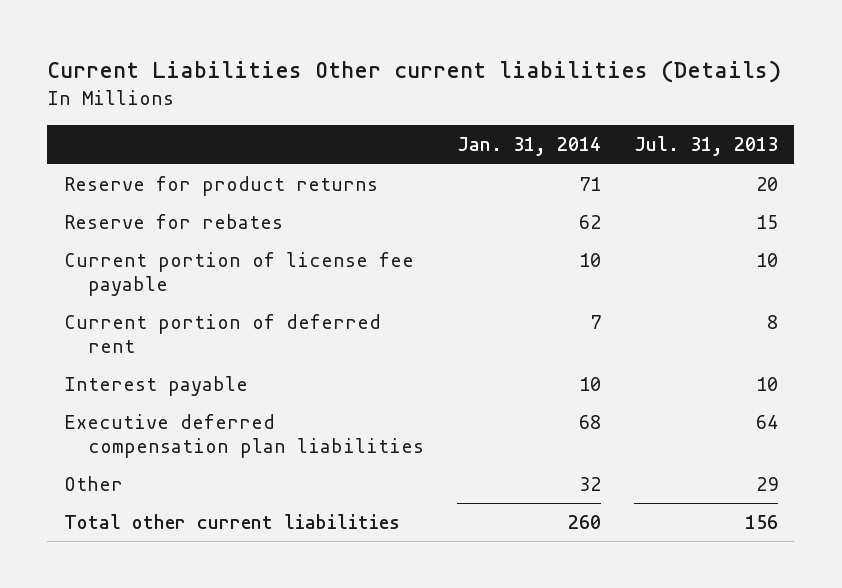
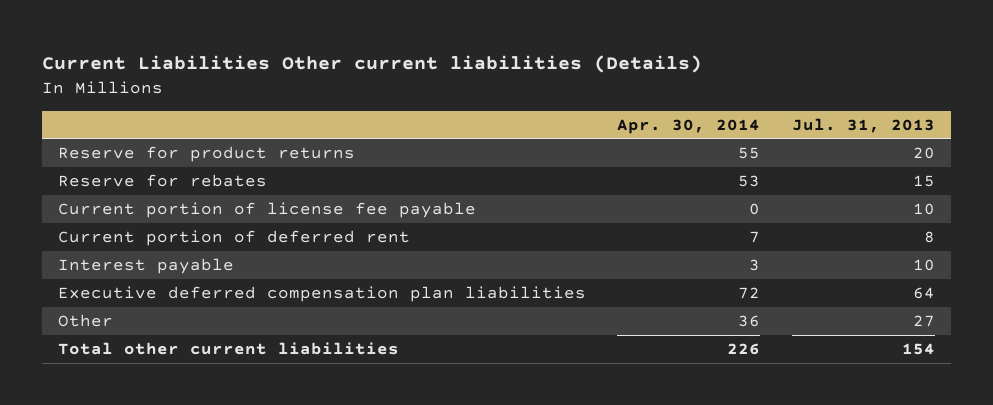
[456,137,601,157] Jan. 31, 2014 -> none
none -> [617,118,761,134] Apr. 30, 2014
[755,477,778,492] 29 -> [913,315,936,328] 27
[744,515,778,530] 156 -> [902,343,936,356] 154

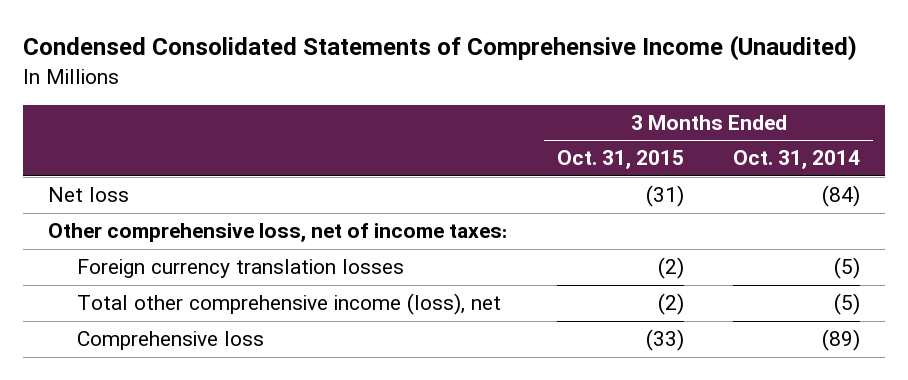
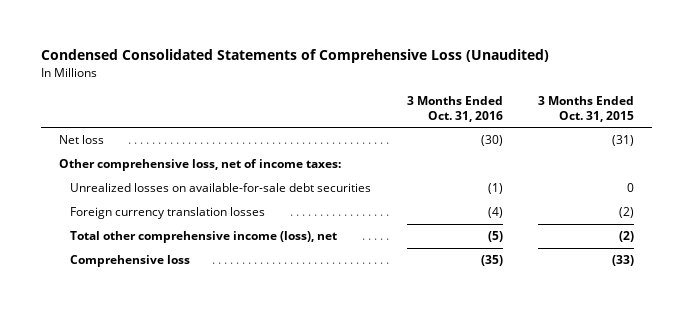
[22,35,857,62] Condensed Consolidated Statements of Comprehensive Income (Unaudited) -> [41,49,550,64] Condensed Consolidated Statements of Comprehensive Loss (Unaudited)
[733,150,861,170] Oct. 31, 2014 -> none
none -> [406,96,503,122] 3 Months Ended Oct. 31, 2016
none -> [69,183,371,193] Unrealized losses on available-for-sale debt securities

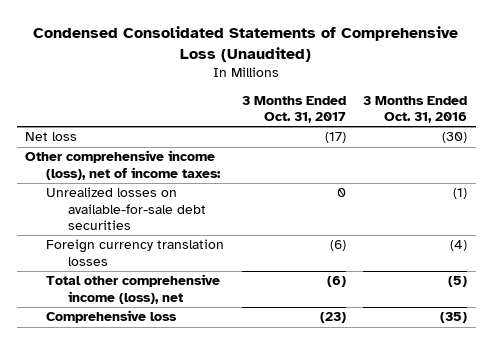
[538,96,635,122] 3 Months Ended Oct. 31, 2015 -> none
none -> [241,95,346,123] 3 Months Ended Oct. 31, 2017
[59,159,342,172] Other comprehensive loss, net of income taxes: -> [25,150,222,180] Other comprehensive income (loss), net of income taxes:

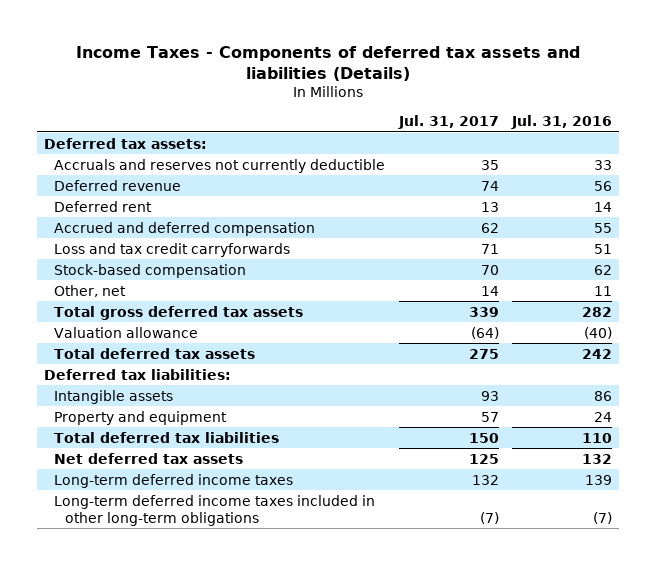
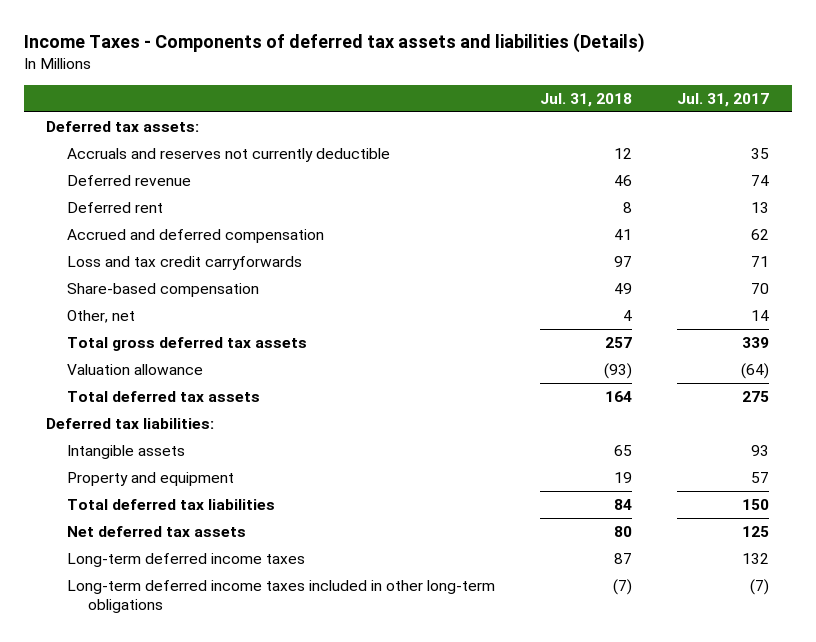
[511,114,613,129] Jul. 31, 2016 -> none
none -> [540,92,633,107] Jul. 31, 2018
[54,263,247,278] Stock-based compensation -> [67,282,260,297] Share-based compensation

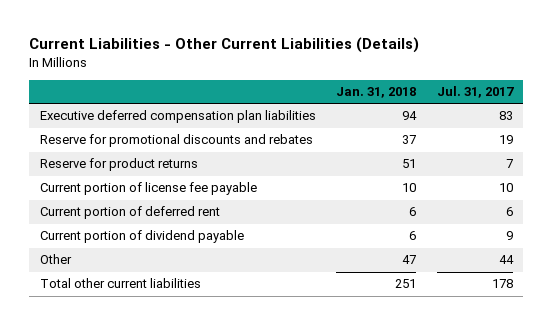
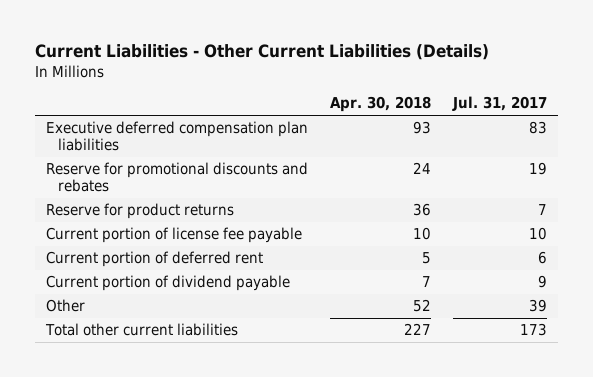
[336,87,417,99] Jan. 31, 2018 -> none
none -> [330,96,432,113] Apr. 30, 2018
[498,255,514,265] 44 -> [529,299,548,313] 39
[491,279,513,289] 178 -> [520,323,548,337] 173

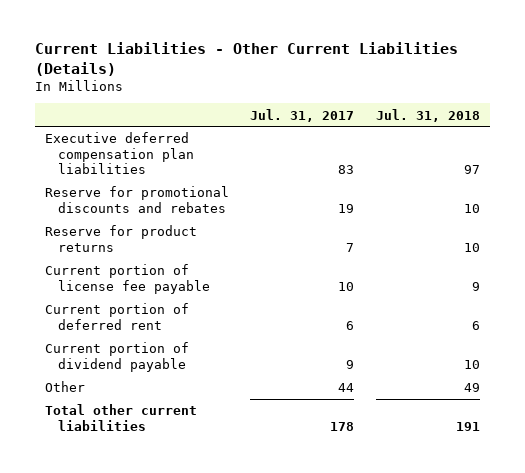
[330,96,432,113] Apr. 30, 2018 -> none
none -> [375,108,480,122] Jul. 31, 2018
[529,299,548,313] 39 -> [338,383,355,393] 44
[520,323,548,337] 173 -> [330,421,355,431] 178

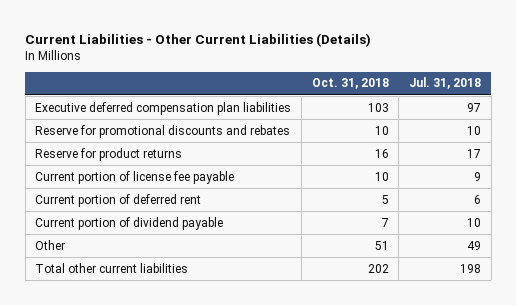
[250,108,355,122] Jul. 31, 2017 -> none
none -> [311,78,389,90] Oct. 31, 2018
[463,242,480,252] 10 -> [466,148,481,158] 17
[455,421,480,431] 191 -> [459,263,481,273] 198

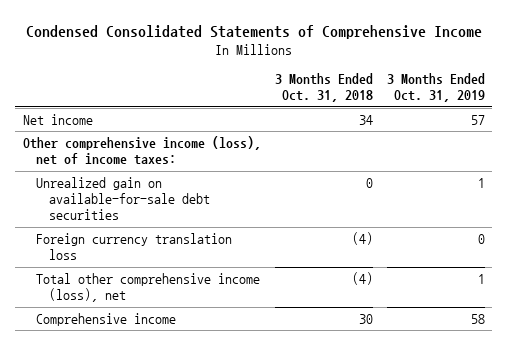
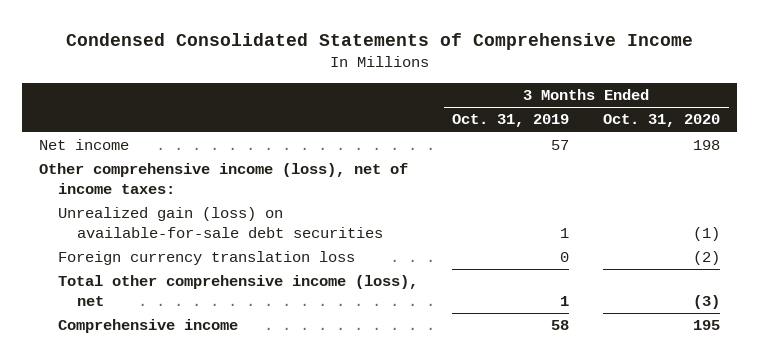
[274,73,373,103] 3 Months Ended Oct. 31, 2018 -> none
none -> [603,114,721,128] Oct. 31, 2020
[35,176,211,221] Unrealized gain on available-for-sale debt securities -> [58,207,383,239] Unrealized gain (loss) on available-for-sale debt securities

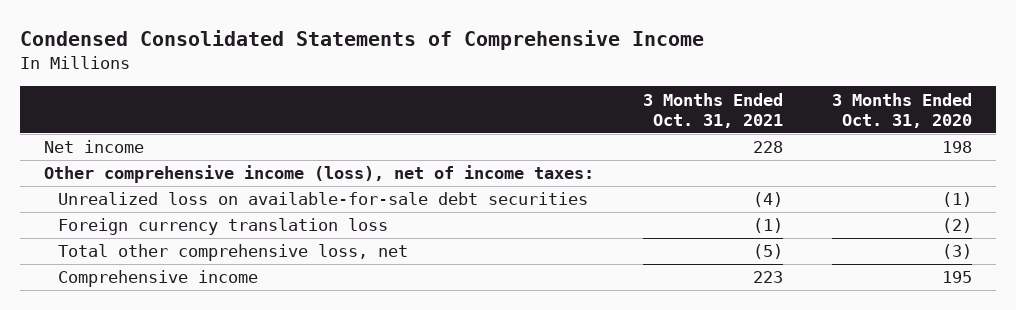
[452,114,570,128] Oct. 31, 2019 -> none
none -> [643,92,784,128] 3 Months Ended Oct. 31, 2021
[58,207,383,239] Unrealized gain (loss) on available-for-sale debt securities -> [58,192,589,206] Unrealized loss on available-for-sale debt securities
[58,275,419,307] Total other comprehensive income (loss), net -> [58,244,409,262] Total other comprehensive loss, net

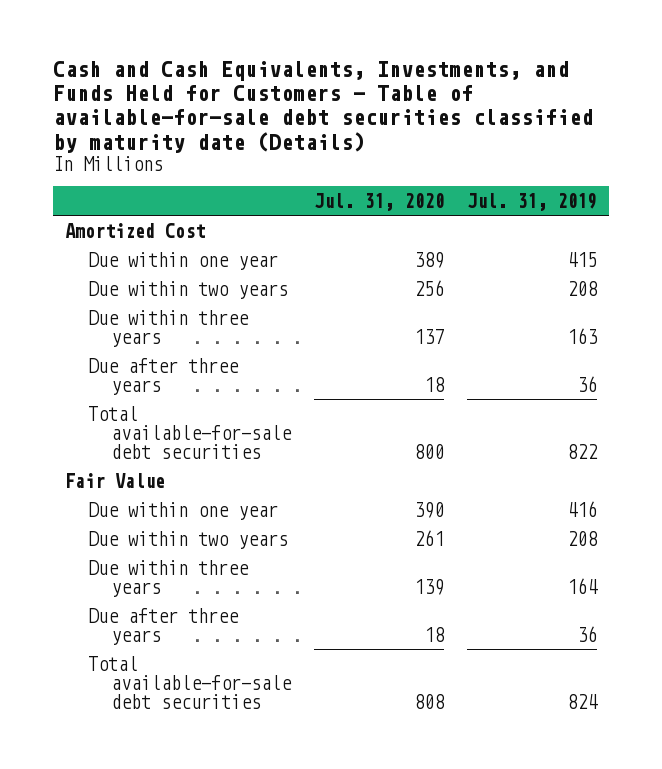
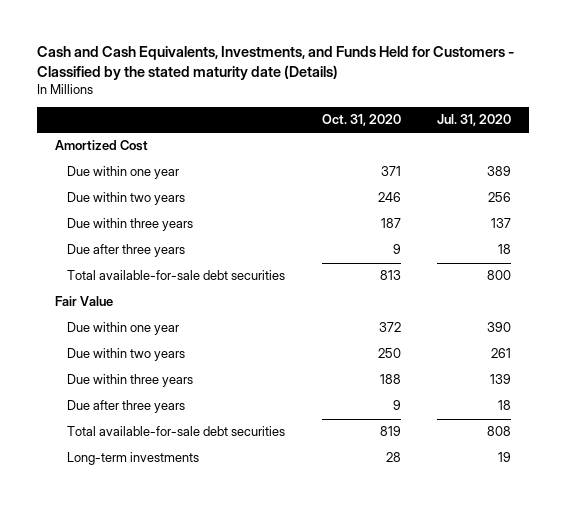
[53,61,594,153] Cash and Cash Equivalents, Investments, and Funds Held for Customers - Table of available-for-sale debt securities classified by maturity date (Details) -> [37,45,515,80] Cash and Cash Equivalents, Investments, and Funds Held for Customers - Classified by the stated maturity date (Details)
[466,192,597,211] Jul. 31, 2019 -> none
none -> [321,114,401,127] Oct. 31, 2020
none -> [67,452,200,466] Long-term investments

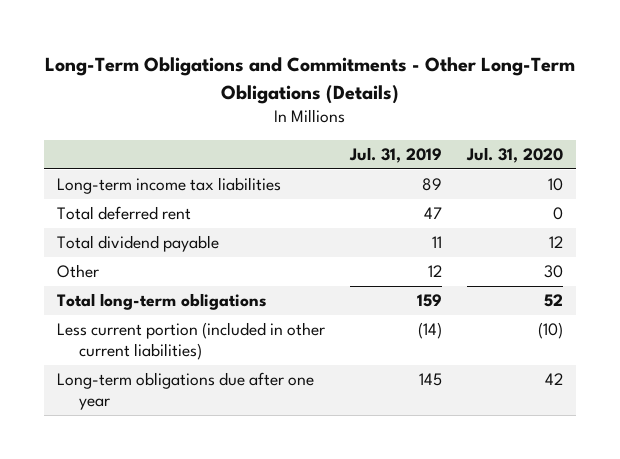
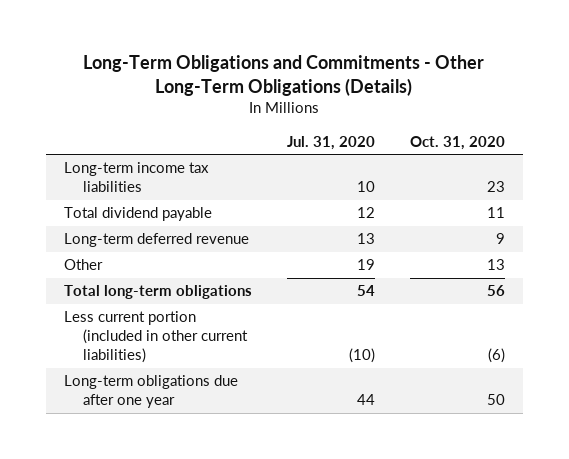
[349,147,443,164] Jul. 31, 2019 -> none
none -> [409,135,505,150] Oct. 31, 2020
[56,206,191,221] Total deferred rent -> none
none -> [63,233,249,248] Long-term deferred revenue
[544,265,564,279] 30 -> [356,259,375,271] 19
[544,294,564,308] 52 -> [356,285,375,297] 54
[545,373,564,386] 42 -> [356,394,375,406] 44

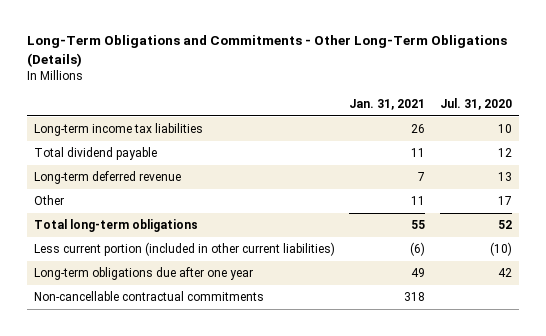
[409,135,505,150] Oct. 31, 2020 -> none
none -> [349,98,426,110] Jan. 31, 2021
[356,259,375,271] 19 -> [497,196,512,206] 17
[356,285,375,297] 54 -> [497,220,512,230] 52
[356,394,375,406] 44 -> [497,268,512,278] 42
none -> [34,291,265,302] Non-cancellable contractual commitments

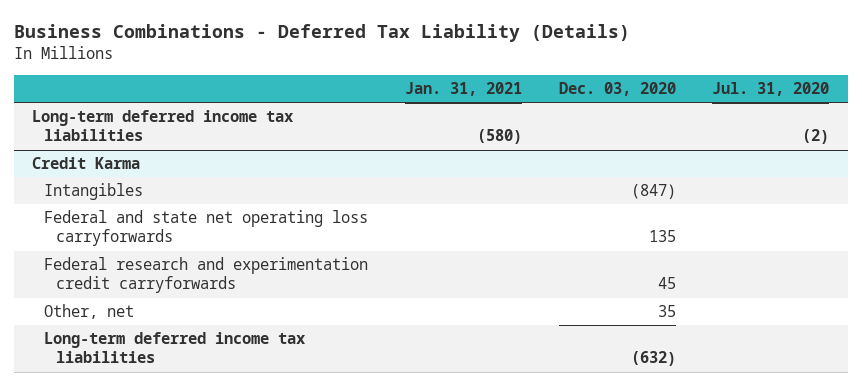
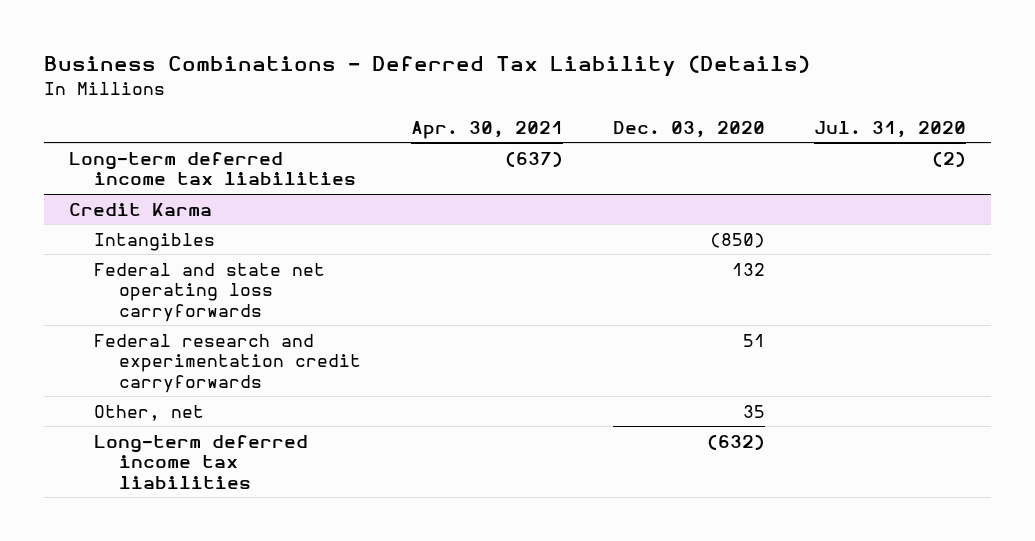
[404,82,522,97] Jan. 31, 2021 -> none
none -> [410,121,563,140] Apr. 30, 2021
[630,184,676,200] (847) -> [709,232,765,248] (850)
[648,230,676,243] 135 -> [731,262,765,276] 132
[657,277,676,290] 45 -> [742,333,765,347] 51

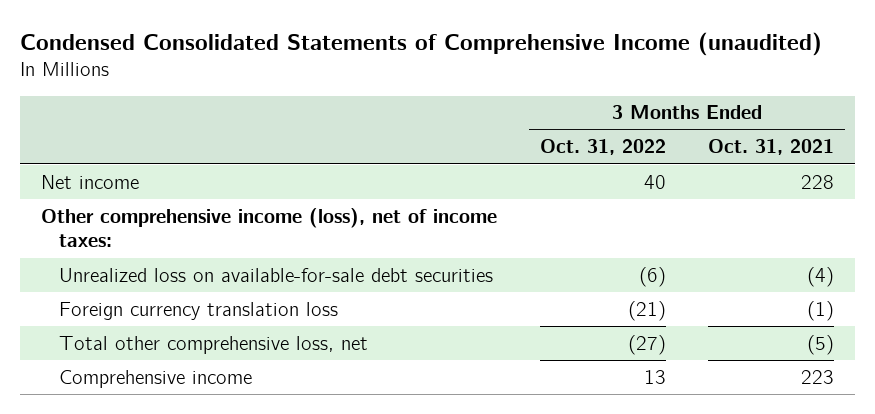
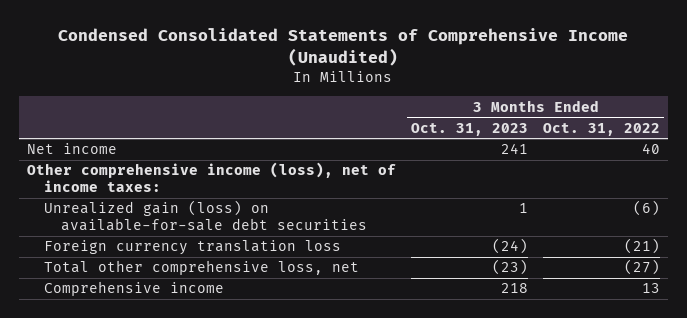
[19,31,822,56] Condensed Consolidated Statements of Comprehensive Income (unaudited) -> [58,28,629,67] Condensed Consolidated Statements of Comprehensive Income (Unaudited)
[708,139,835,156] Oct. 31, 2021 -> none
none -> [410,122,528,136] Oct. 31, 2023
[58,267,493,282] Unrealized loss on available-for-sale debt securities -> [43,200,368,232] Unrealized gain (loss) on available-for-sale debt securities

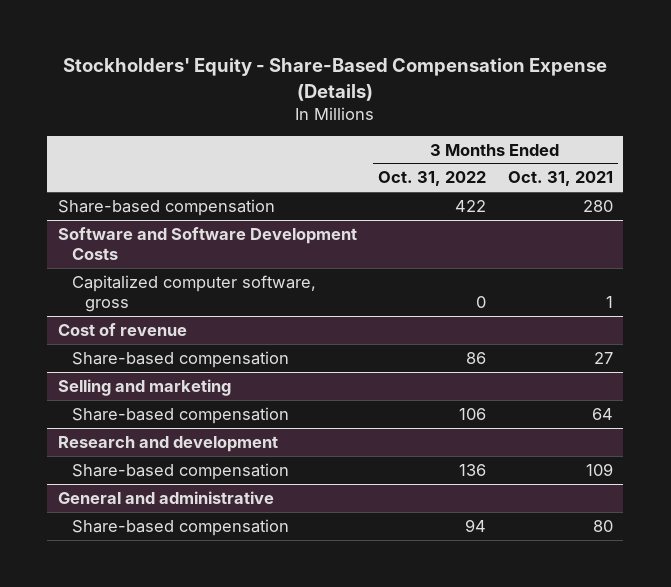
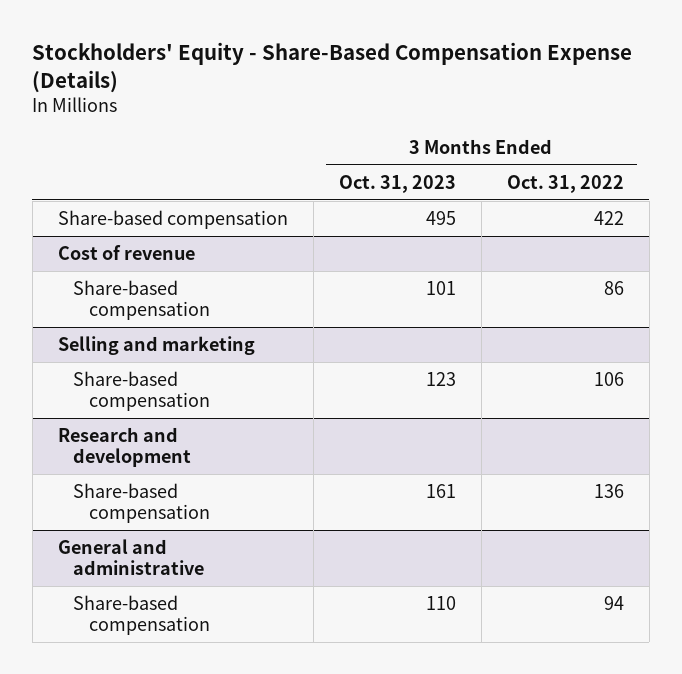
[507,171,613,187] Oct. 31, 2021 -> none
none -> [338,174,456,193] Oct. 31, 2023
[57,226,357,261] Software and Software Development Costs -> none
[71,274,316,313] Capitalized computer software, gross -> none

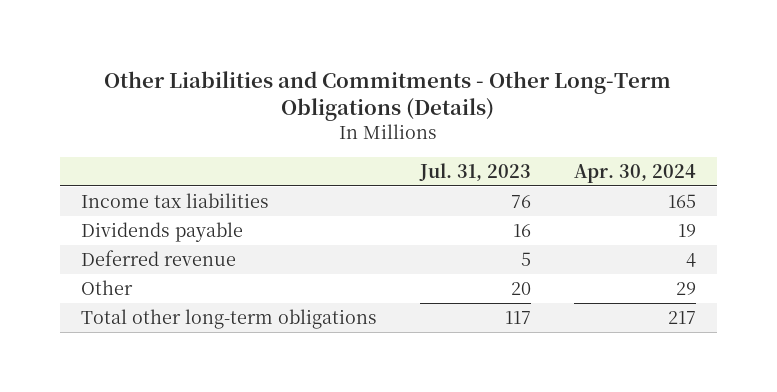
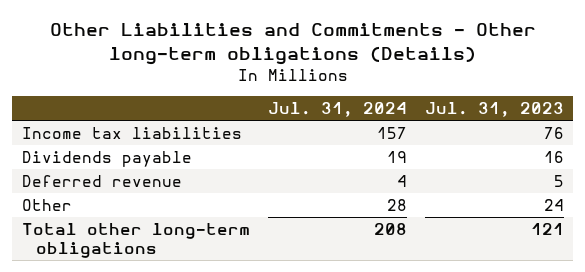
[104,70,672,122] Other Liabilities and Commitments - Other Long-Term Obligations (Details) -> [49,23,536,65] Other Liabilities and Commitments - Other long-term obligations (Details)
[573,163,696,183] Apr. 30, 2024 -> none
none -> [267,101,407,117] Jul. 31, 2024
[510,281,531,295] 20 -> [543,199,564,212] 24
[504,310,531,324] 117 -> [530,223,564,236] 121

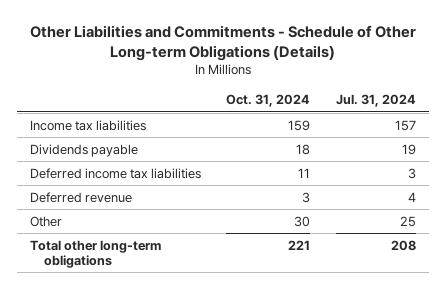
[49,23,536,65] Other Liabilities and Commitments - Other long-term obligations (Details) -> [29,25,416,62] Other Liabilities and Commitments - Schedule of Other Long-term Obligations (Details)
[424,101,564,117] Jul. 31, 2023 -> none
none -> [226,93,311,107] Oct. 31, 2024
none -> [29,167,201,179] Deferred income tax liabilities
[386,199,407,212] 28 -> [399,215,416,227] 25

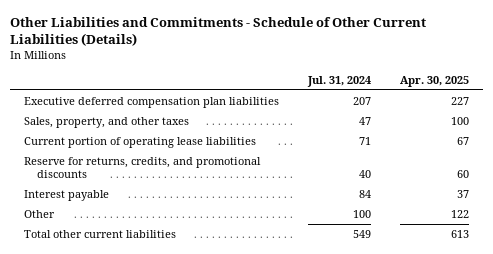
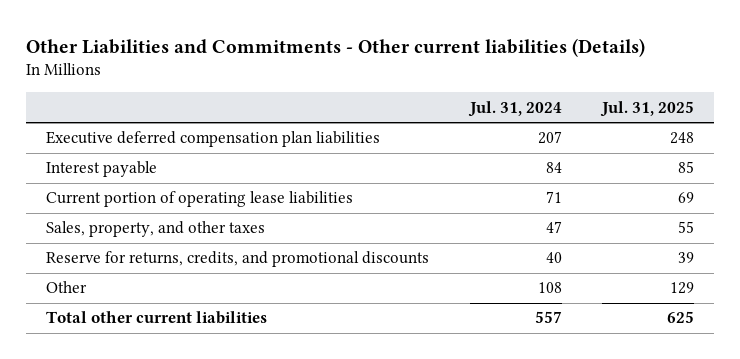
[9,16,426,47] Other Liabilities and Commitments - Schedule of Other Current Liabilities (Details) -> [26,37,646,57] Other Liabilities and Commitments - Other current liabilities (Details)
[399,76,469,88] Apr. 30, 2025 -> none
none -> [599,100,694,117] Jul. 31, 2025
[24,189,110,201] Interest payable -> [46,161,158,178] Interest payable
[24,116,190,128] Sales, property, and other taxes -> [46,221,266,238] Sales, property, and other taxes
[352,209,371,218] 100 -> [537,282,562,294] 108
[352,229,371,238] 549 -> [534,311,562,324] 557

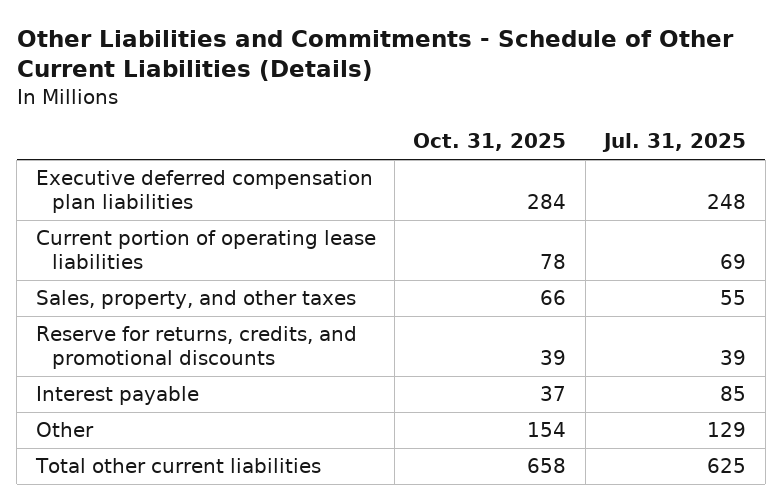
[26,37,646,57] Other Liabilities and Commitments - Other current liabilities (Details) -> [16,29,734,82] Other Liabilities and Commitments - Schedule of Other Current Liabilities (Details)
[467,100,562,117] Jul. 31, 2024 -> none
none -> [413,133,567,152] Oct. 31, 2025
[46,161,158,178] Interest payable -> [35,386,199,406] Interest payable

